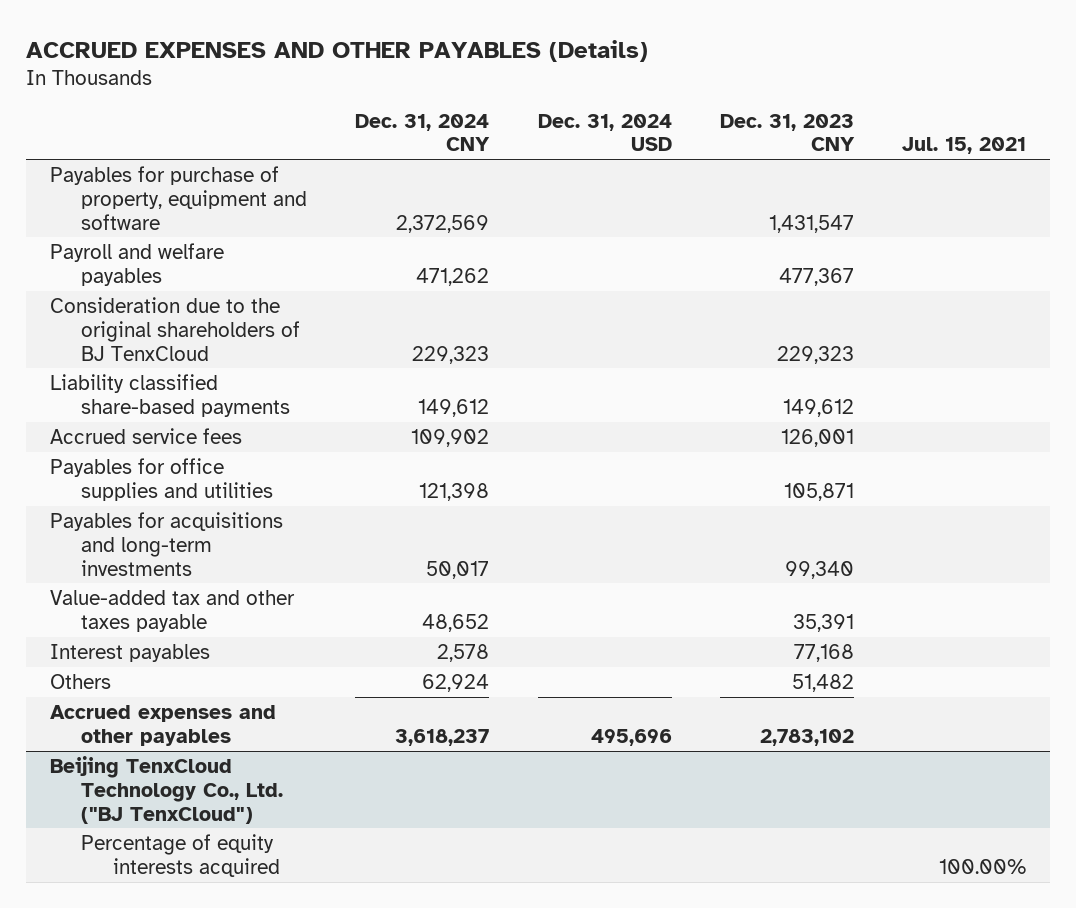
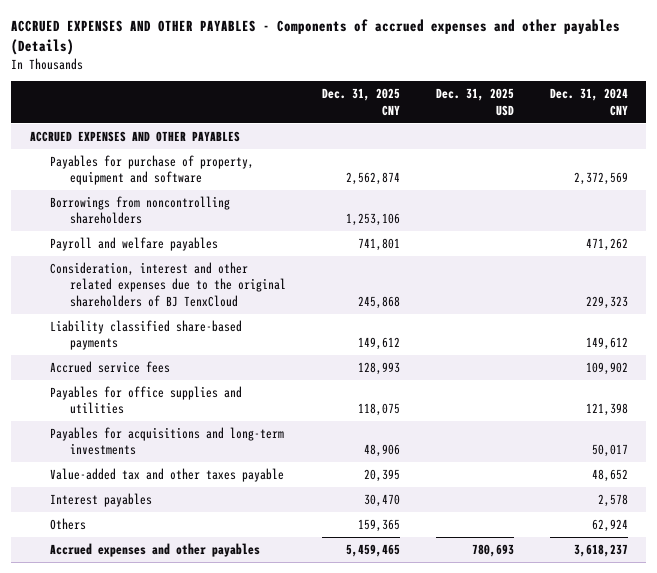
[25,39,648,62] ACCRUED EXPENSES AND OTHER PAYABLES (Details) -> [11,19,621,56] ACCRUED EXPENSES AND OTHER PAYABLES - Components of accrued expenses and other payables (Details)
[537,113,672,152] Dec. 31, 2024 USD -> none
[719,113,855,152] Dec. 31, 2023 CNY -> none
[901,137,1026,155] Jul. 15, 2021 -> none
none -> [321,88,400,116] Dec. 31, 2025 CNY
none -> [435,88,514,116] Dec. 31, 2025 USD
none -> [29,130,240,142] ACCRUED EXPENSES AND OTHER PAYABLES
none -> [49,195,230,225] Borrowings from noncontrolling shareholders
[49,296,301,361] Consideration due to the original shareholders of BJ TenxCloud -> [49,261,286,307] Consideration, interest and other related expenses due to the original shareholders of BJ TenxCloud
[49,755,284,824] Beijing TenxCloud Technology Co., Ltd. ("BJ TenxCloud") -> none
[81,833,280,877] Percentage of equity interests acquired -> none

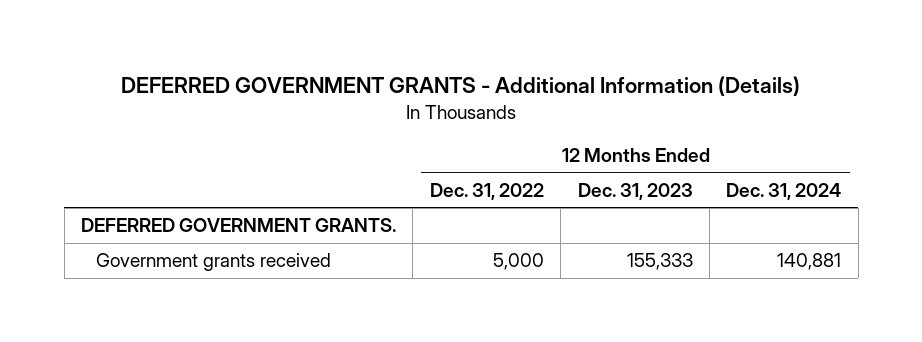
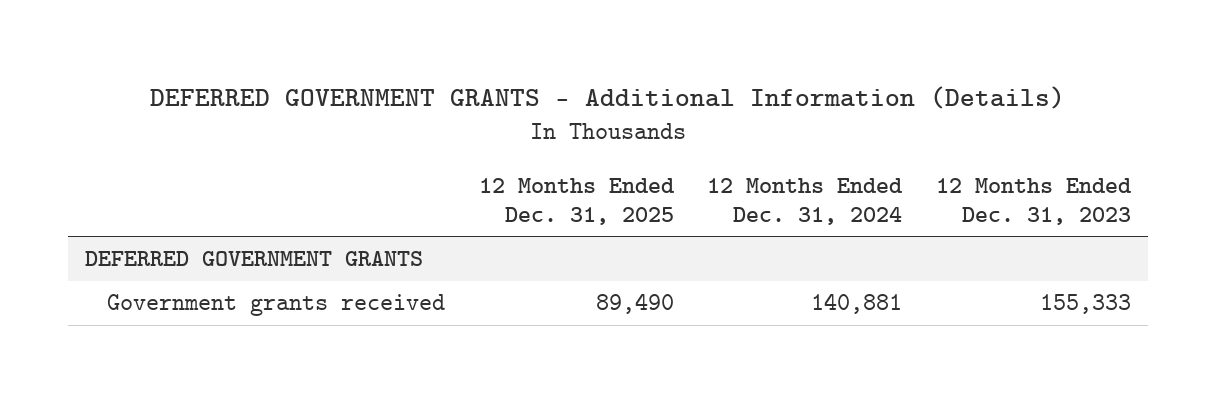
[429,182,544,200] Dec. 31, 2022 -> none
none -> [478,177,675,225] 12 Months Ended Dec. 31, 2025
[80,218,396,233] DEFERRED GOVERNMENT GRANTS. -> [85,251,424,267] DEFERRED GOVERNMENT GRANTS

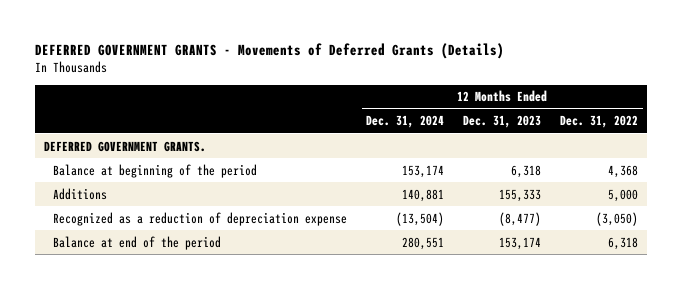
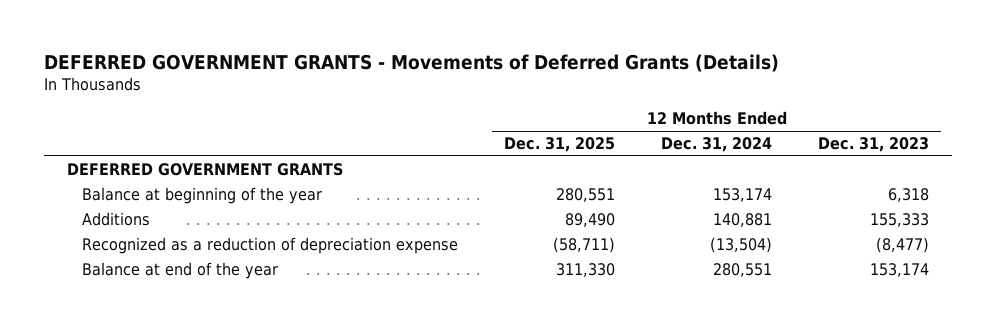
[559,115,638,129] Dec. 31, 2022 -> none
none -> [503,137,615,153] Dec. 31, 2025
[44,140,207,152] DEFERRED GOVERNMENT GRANTS. -> [67,163,344,177] DEFERRED GOVERNMENT GRANTS
[53,163,258,178] Balance at beginning of the period -> [81,187,322,205] Balance at beginning of the year
[53,235,222,250] Balance at end of the period -> [81,262,278,280] Balance at end of the year

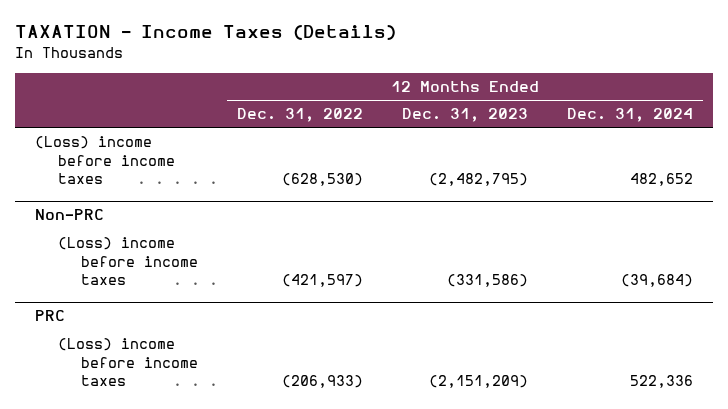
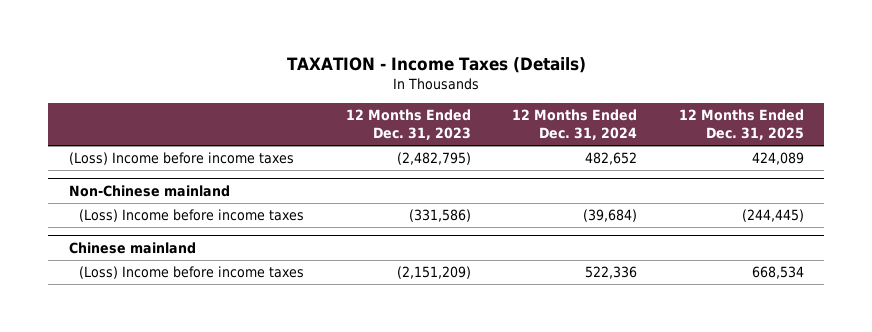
[237,108,364,123] Dec. 31, 2022 -> none
none -> [678,109,804,141] 12 Months Ended Dec. 31, 2025
[34,136,175,184] (Loss) income before income taxes -> [68,152,294,166] (Loss) Income before income taxes
[34,209,104,221] Non-PRC -> [68,185,230,198] Non-Chinese mainland
[57,237,199,285] (Loss) income before income taxes -> [79,209,305,223] (Loss) Income before income taxes
[34,310,65,322] PRC -> [68,242,196,255] Chinese mainland
[57,338,199,386] (Loss) income before income taxes -> [79,266,305,280] (Loss) Income before income taxes

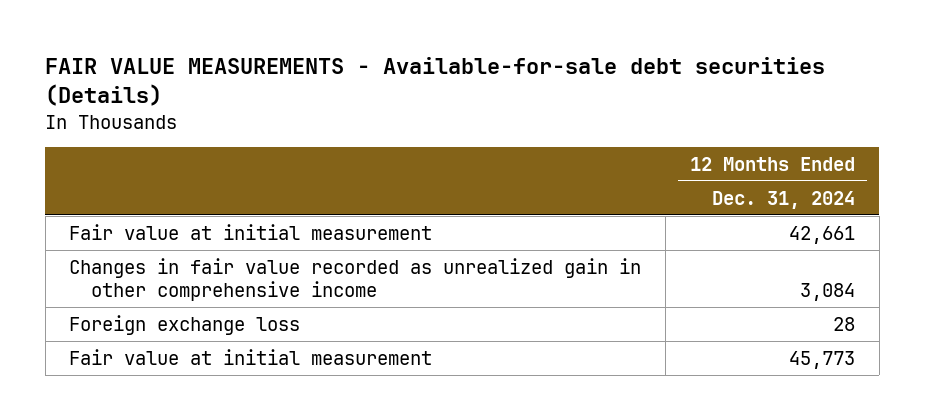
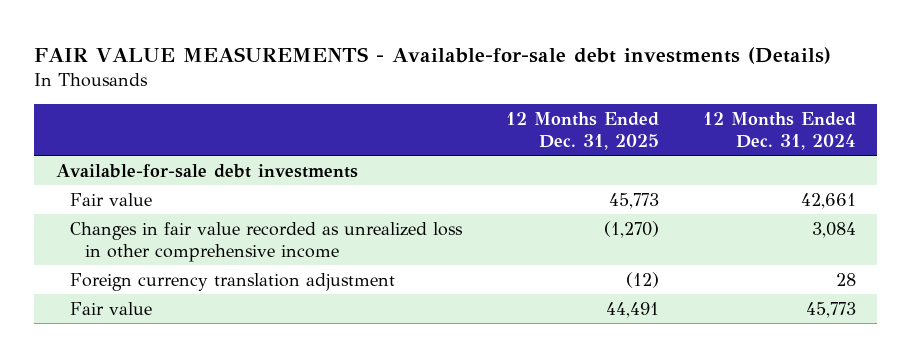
[45,57,826,107] FAIR VALUE MEASUREMENTS - Available-for-sale debt securities (Details) -> [34,46,832,64] FAIR VALUE MEASUREMENTS - Available-for-sale debt investments (Details)
none -> [505,112,659,150] 12 Months Ended Dec. 31, 2025
none -> [55,163,358,178] Available-for-sale debt investments
[69,223,433,240] Fair value at initial measurement -> [70,192,153,206] Fair value
[69,257,642,302] Changes in fair value recorded as unrealized gain in other comprehensive income -> [70,221,464,262] Changes in fair value recorded as unrealized loss in other comprehensive income
[69,314,301,335] Foreign exchange loss -> [70,272,396,291] Foreign currency translation adjustment
[69,348,433,365] Fair value at initial measurement -> [70,301,153,315] Fair value

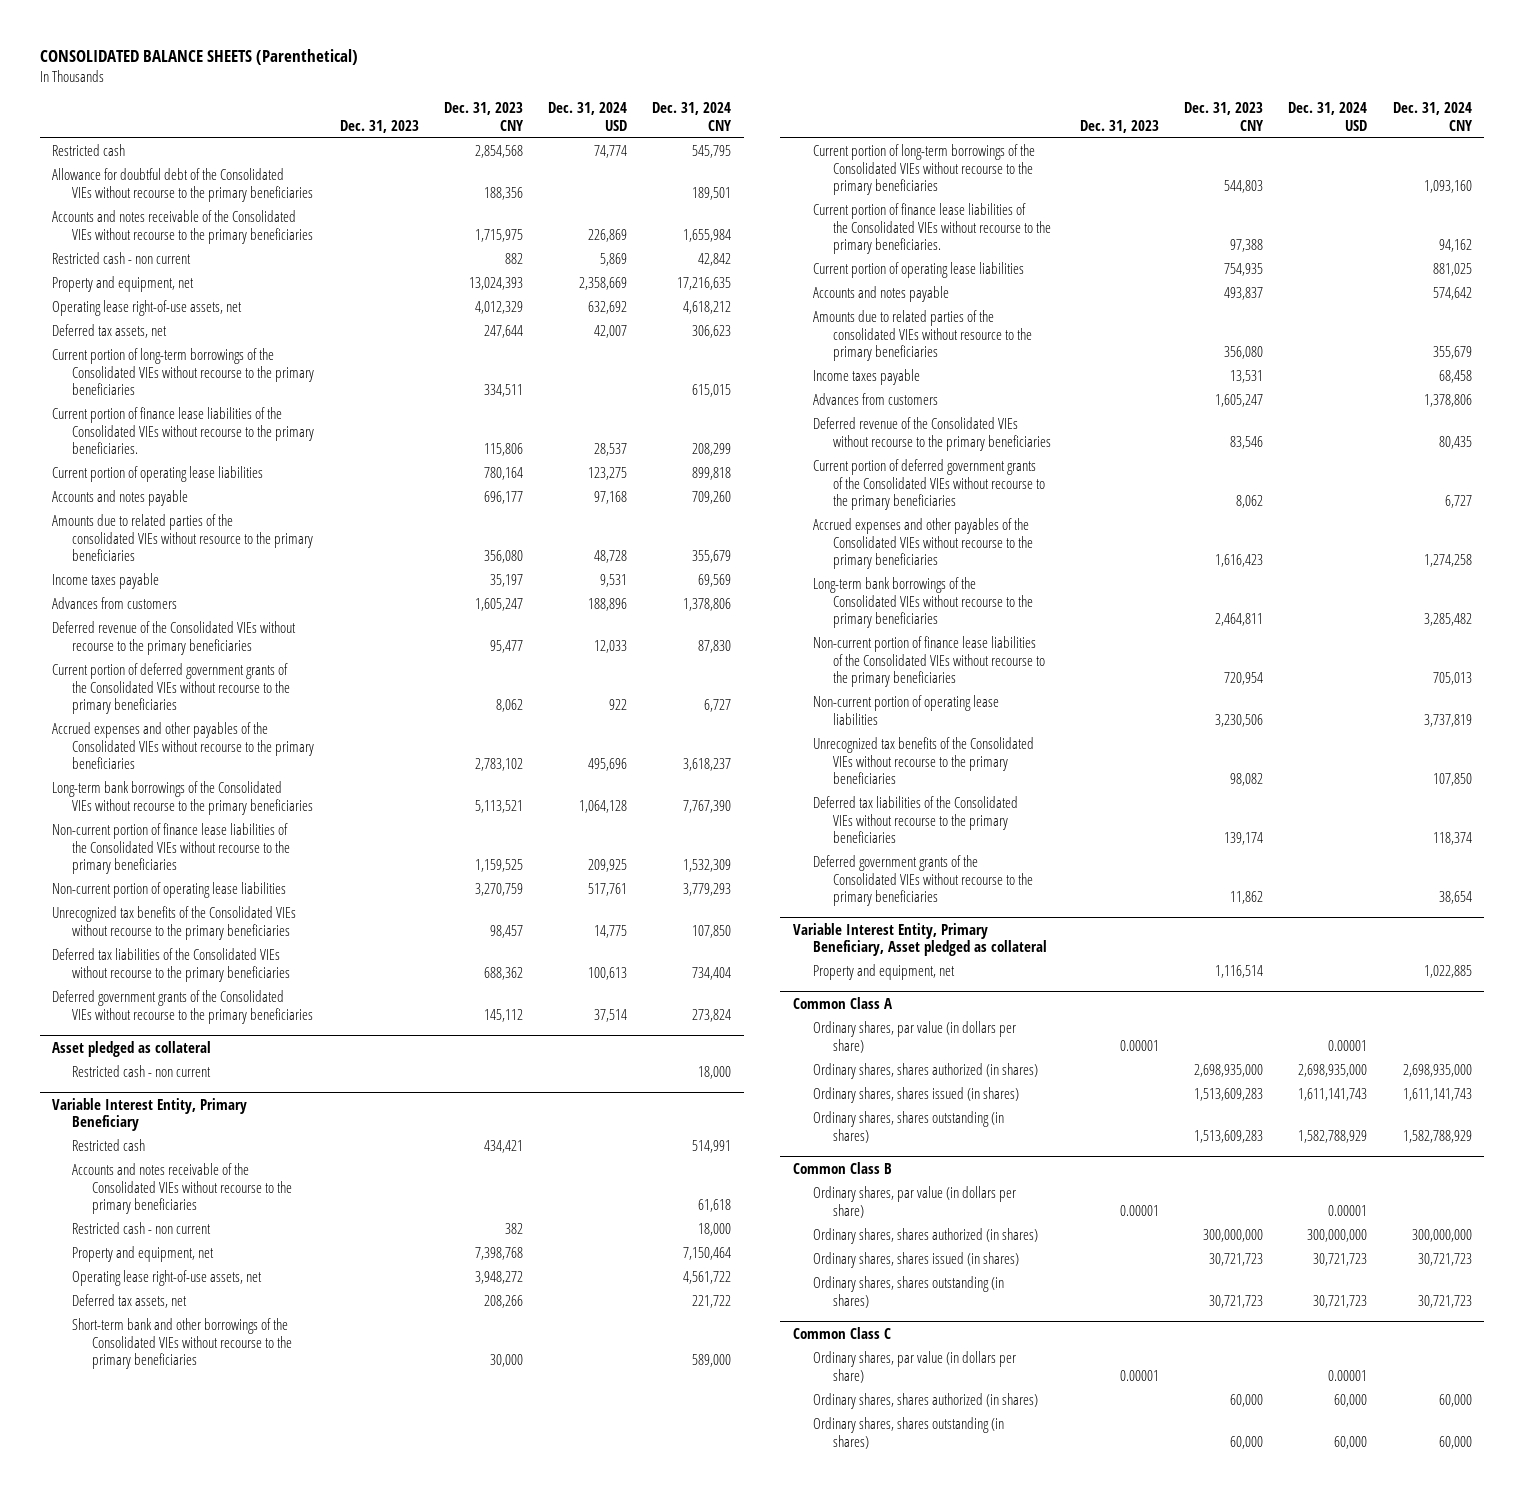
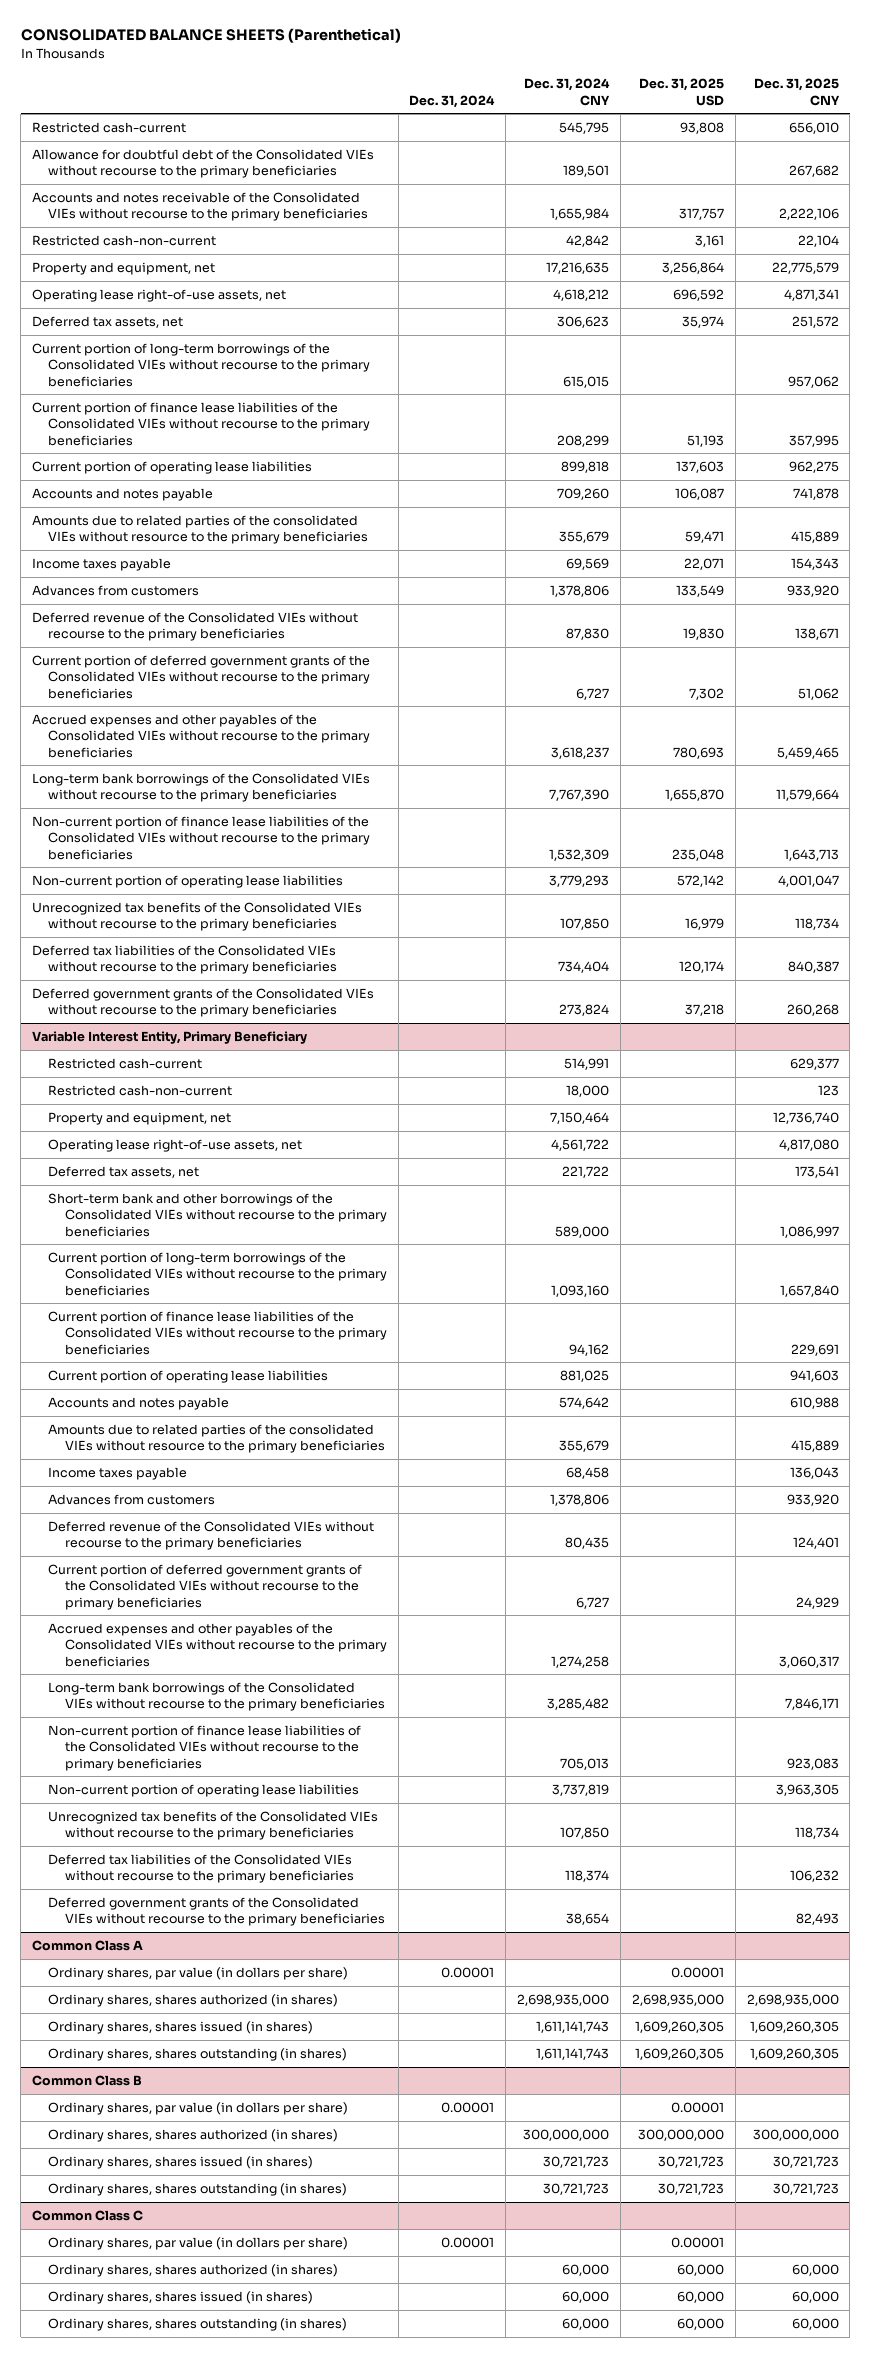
[339,119,419,133] Dec. 31, 2023 -> none
[443,102,524,131] Dec. 31, 2023 CNY -> none
[548,102,628,131] Dec. 31, 2024 USD -> none
none -> [409,94,496,108] Dec. 31, 2024
none -> [638,78,724,106] Dec. 31, 2025 USD
none -> [753,78,840,106] Dec. 31, 2025 CNY
[52,144,126,157] Restricted cash -> [31,121,186,133] Restricted cash-current
[52,252,192,265] Restricted cash - non current -> [31,234,216,246] Restricted cash-non-current
[52,407,315,454] Current portion of finance lease liabilities of the Consolidated VIEs without recourse to the primary beneficiaries. -> [31,401,371,446] Current portion of finance lease liabilities of the Consolidated VIEs without recourse to the primary beneficiaries
[52,1040,212,1057] Asset pledged as collateral -> none
[72,1065,212,1078] Restricted cash - non current -> none
[72,1163,293,1214] Accounts and notes receivable of the Consolidated VIEs without recourse to the primary beneficiaries -> none
[72,1139,146,1152] Restricted cash -> [48,1057,203,1069] Restricted cash-current
[72,1222,212,1235] Restricted cash - non current -> [48,1084,233,1096] Restricted cash-non-current
[812,203,1051,254] Current portion of finance lease liabilities of the Consolidated VIEs without recourse to the primary beneficiaries. -> [48,1310,387,1355] Current portion of finance lease liabilities of the Consolidated VIEs without recourse to the primary beneficiaries
[792,922,1047,957] Variable Interest Entity, Primary Beneficiary, Asset pledged as collateral -> none
[812,964,955,981] Property and equipment, net -> none
[1402,1129,1472,1143] 1,582,788,929 -> [536,2047,610,2060] 1,611,141,743
none -> [48,2290,314,2304] Ordinary shares, shares issued (in shares)

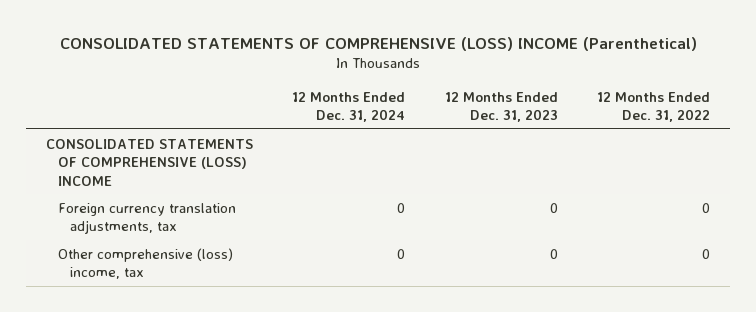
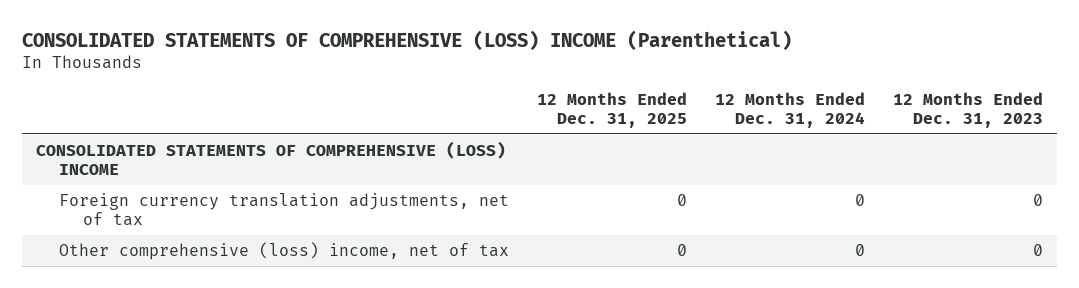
[597,91,711,123] 12 Months Ended Dec. 31, 2022 -> none
none -> [537,91,688,128] 12 Months Ended Dec. 31, 2025
[58,202,237,235] Foreign currency translation adjustments, tax -> [59,192,510,226] Foreign currency translation adjustments, net of tax
[58,247,234,280] Other comprehensive (loss) income, tax -> [59,241,510,260] Other comprehensive (loss) income, net of tax

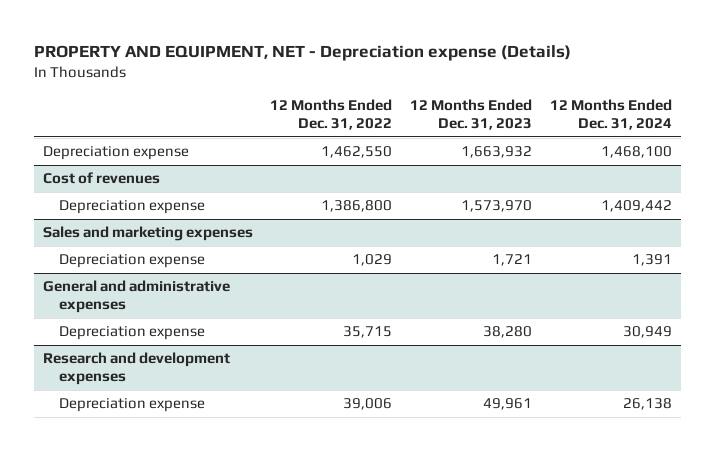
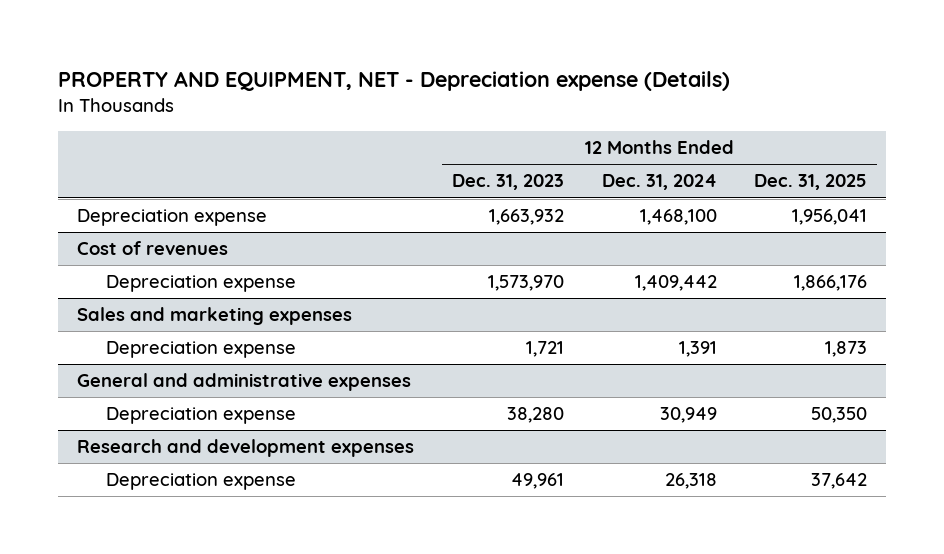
[270,99,393,131] 12 Months Ended Dec. 31, 2022 -> none
none -> [754,174,868,191] Dec. 31, 2025
[622,398,672,411] 26,138 -> [664,473,717,490] 26,318

